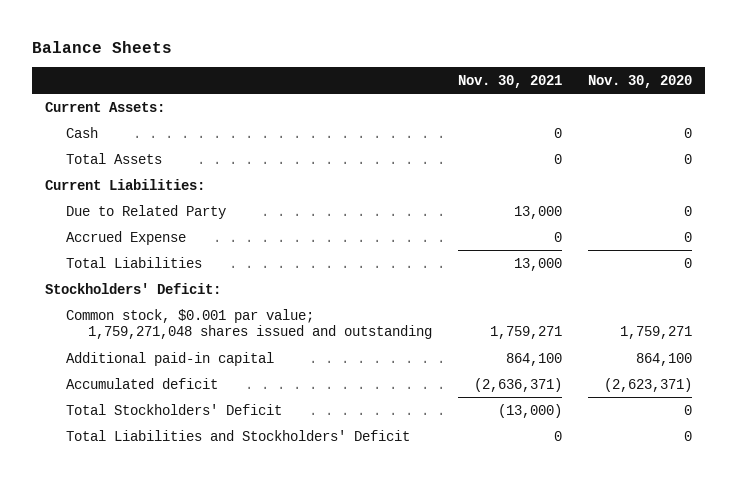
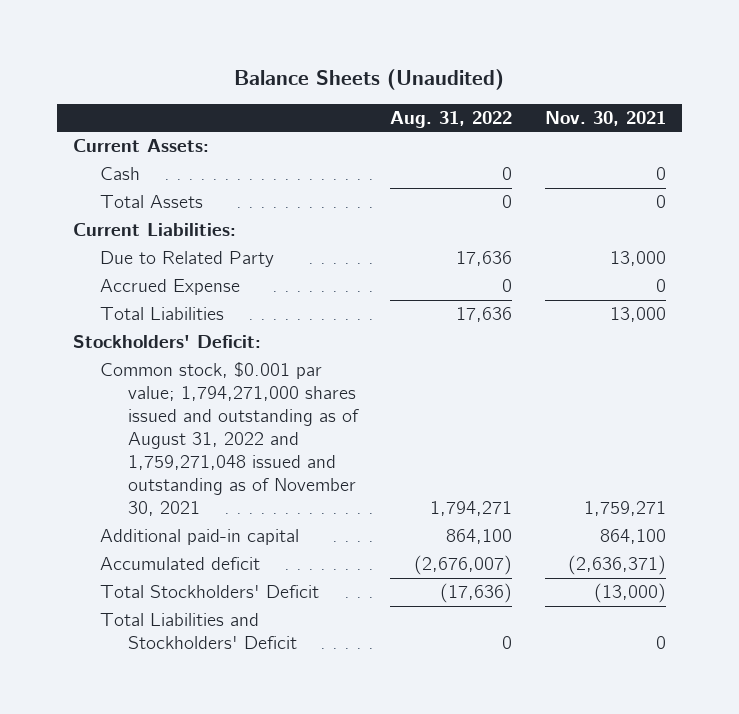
[31,41,172,54] Balance Sheets -> [234,69,505,91] Balance Sheets (Unaudited)
[588,74,693,88] Nov. 30, 2020 -> none
none -> [390,110,513,128] Aug. 31, 2022
[66,308,432,340] Common stock, $0.001 par value; 1,759,271,048 shares issued and outstanding -> [100,362,360,517] Common stock, $0.001 par value; 1,794,271,000 shares issued and outstanding as of August 31, 2022 and 1,759,271,048 issued and outstanding as of November 30, 2021

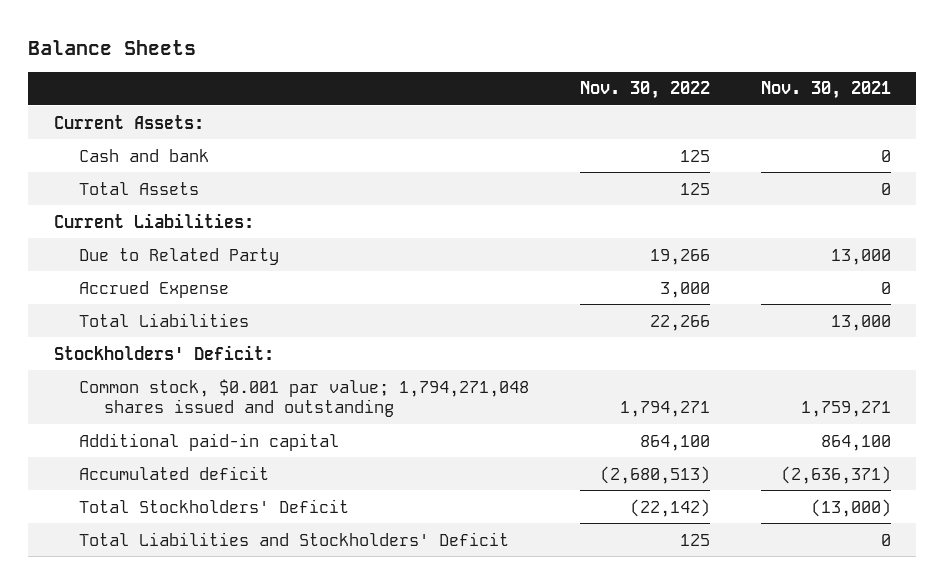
[234,69,505,91] Balance Sheets (Unaudited) -> [28,39,197,55] Balance Sheets
[390,110,513,128] Aug. 31, 2022 -> none
none -> [579,81,710,100] Nov. 30, 2022
[100,167,141,181] Cash -> [78,148,209,162] Cash and bank
[100,362,360,517] Common stock, $0.001 par value; 1,794,271,000 shares issued and outstanding as of August 31, 2022 and 1,759,271,048 issued and outstanding as of November 30, 2021 -> [78,378,529,418] Common stock, $0.001 par value; 1,794,271,048 shares issued and outstanding

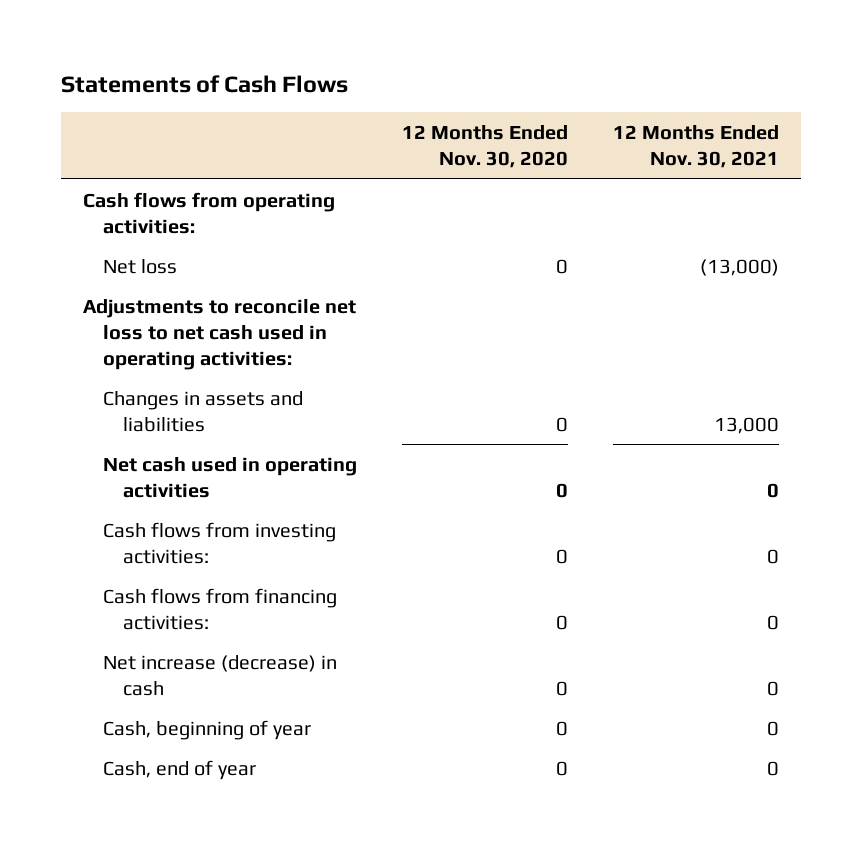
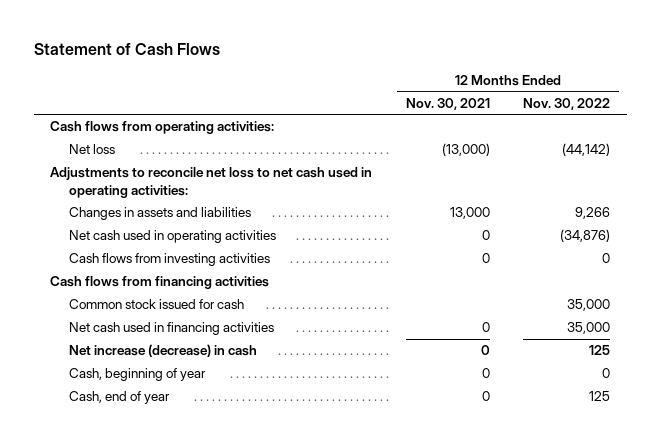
[60,75,348,94] Statements of Cash Flows -> [33,43,220,56] Statement of Cash Flows
[401,125,568,169] 12 Months Ended Nov. 30, 2020 -> none
none -> [523,98,611,111] Nov. 30, 2022
[102,521,336,564] Cash flows from investing activities: -> [68,253,270,267] Cash flows from investing activities
none -> [50,276,270,290] Cash flows from financing activities
none -> [68,299,244,310] Common stock issued for cash
[102,587,337,630] Cash flows from financing activities: -> [68,322,274,336] Net cash used in financing activities

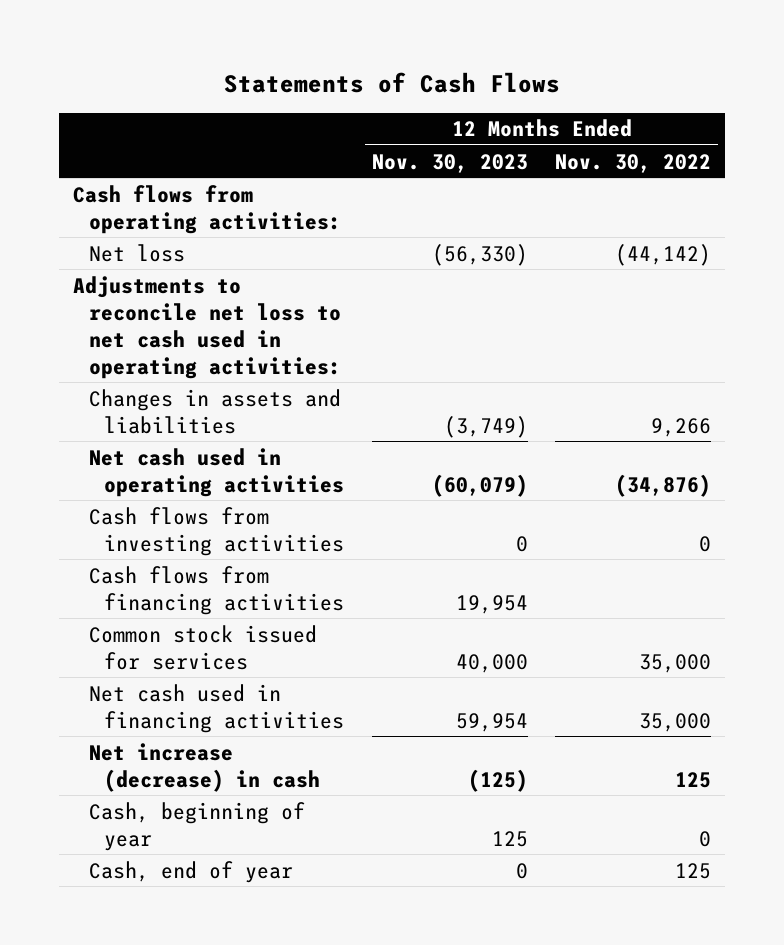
[33,43,220,56] Statement of Cash Flows -> [224,71,561,93] Statements of Cash Flows
[405,98,490,111] Nov. 30, 2021 -> none
none -> [371,153,528,173] Nov. 30, 2023
[68,299,244,310] Common stock issued for cash -> [88,624,317,670] Common stock issued for services

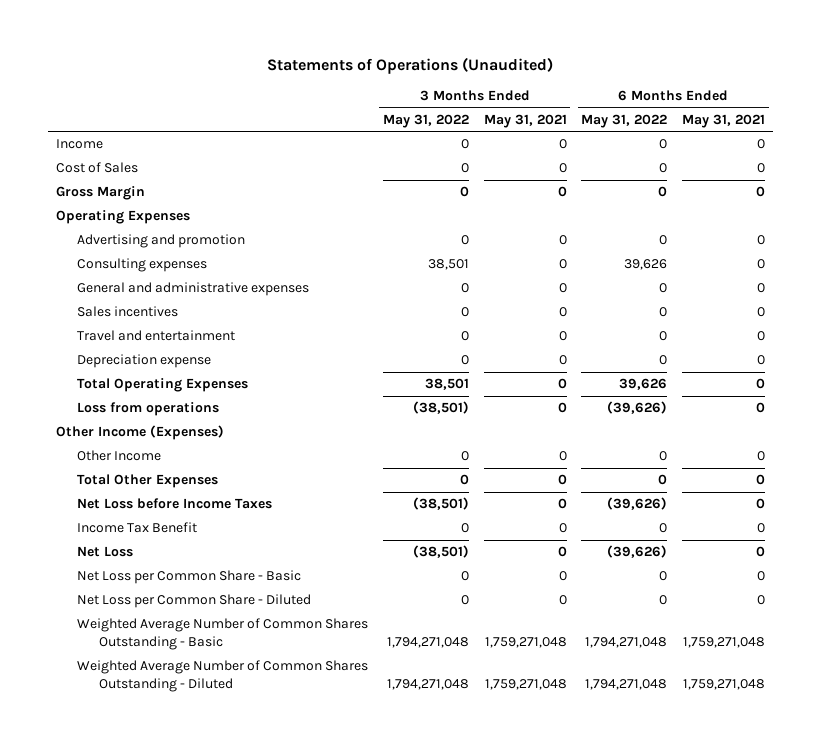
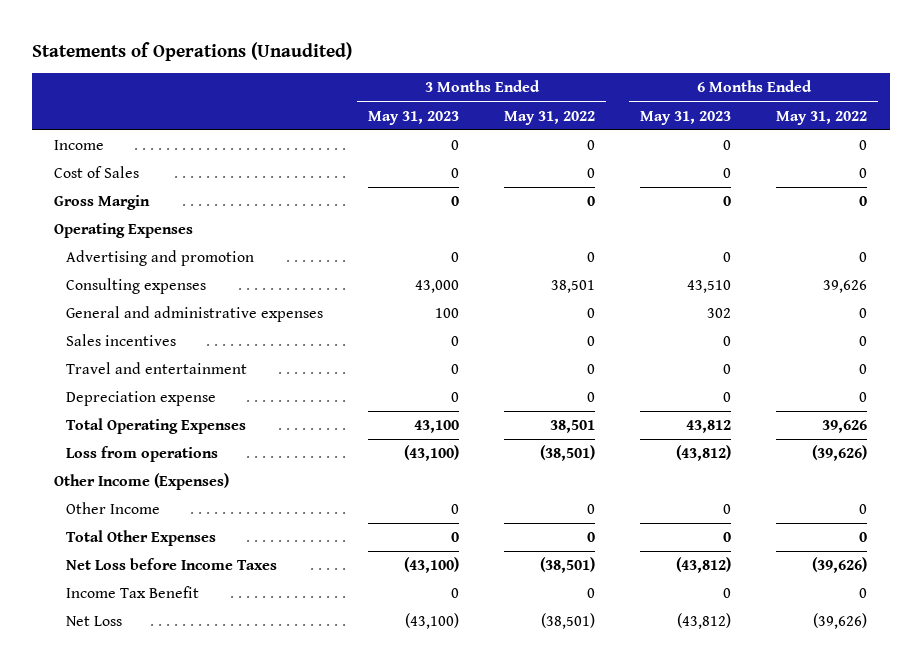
[483,113,567,128] May 31, 2021 -> none
[682,113,766,128] May 31, 2021 -> none
none -> [368,110,460,125] May 31, 2023
none -> [640,110,732,125] May 31, 2023
[77,570,302,585] Net Loss per Common Share - Basic -> none
[77,594,312,609] Net Loss per Common Share - Diluted -> none
[77,618,369,651] Weighted Average Number of Common Shares Outstanding - Basic -> none
[77,660,369,693] Weighted Average Number of Common Shares Outstanding - Diluted -> none

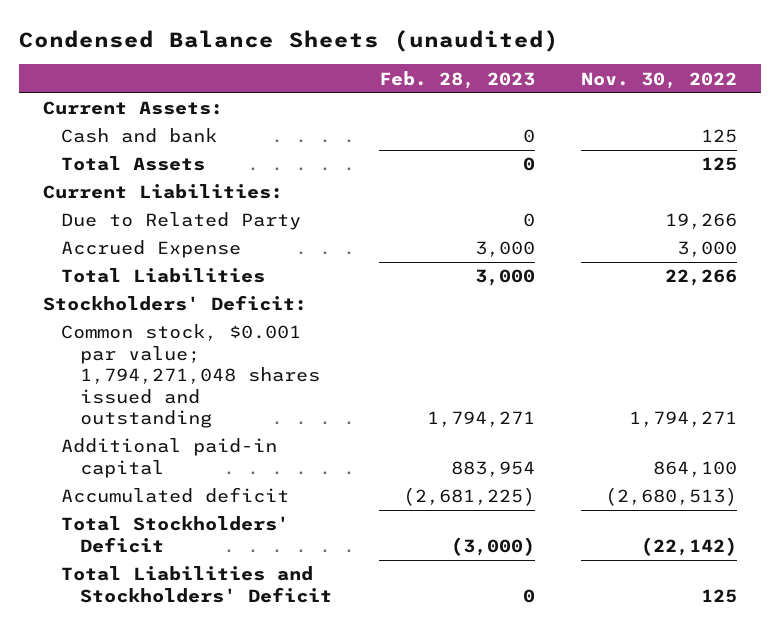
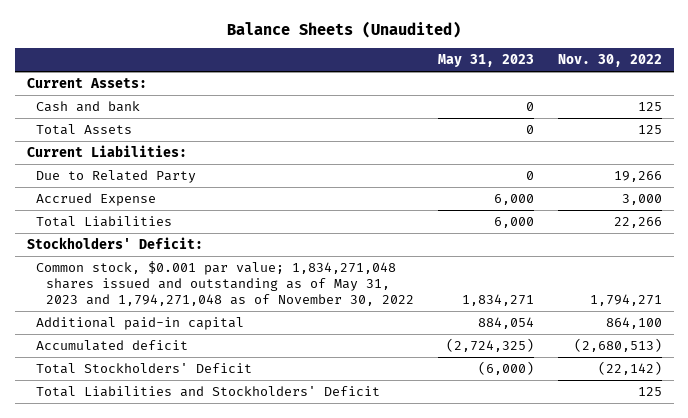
[19,29,560,52] Condensed Balance Sheets (unaudited) -> [227,21,462,39] Balance Sheets (Unaudited)
[378,70,535,89] Feb. 28, 2023 -> none
none -> [438,54,535,68] May 31, 2023
[61,324,320,429] Common stock, $0.001 par value; 1,794,271,048 shares issued and outstanding -> [36,261,415,306] Common stock, $0.001 par value; 1,834,271,048 shares issued and outstanding as of May 31, 2023 and 1,794,271,048 as of November 30, 2022

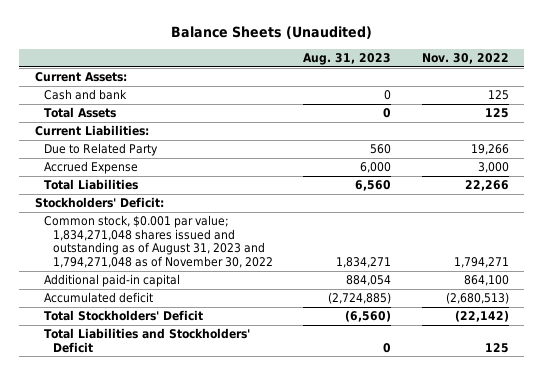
[438,54,535,68] May 31, 2023 -> none
none -> [303,52,392,65] Aug. 31, 2023
[36,261,415,306] Common stock, $0.001 par value; 1,834,271,048 shares issued and outstanding as of May 31, 2023 and 1,794,271,048 as of November 30, 2022 -> [43,215,273,268] Common stock, $0.001 par value; 1,834,271,048 shares issued and outstanding as of August 31, 2023 and 1,794,271,048 as of November 30, 2022

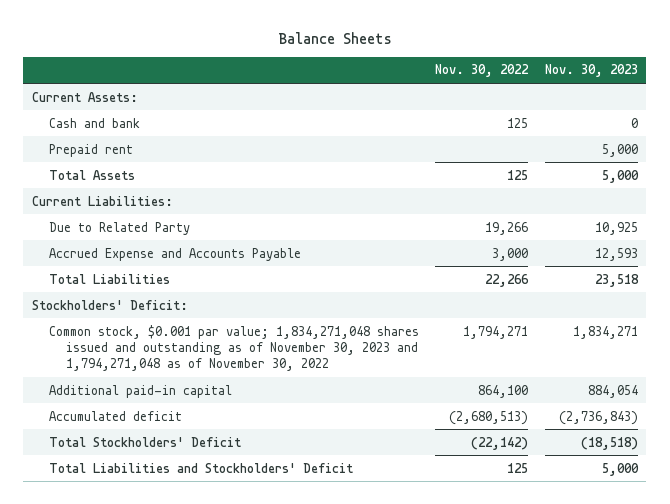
[170,26,372,40] Balance Sheets (Unaudited) -> [277,31,392,44] Balance Sheets
[303,52,392,65] Aug. 31, 2023 -> none
none -> [545,64,639,78] Nov. 30, 2023
none -> [48,143,133,157] Prepaid rent
[43,161,138,175] Accrued Expense -> [48,247,301,261] Accrued Expense and Accounts Payable
[43,215,273,268] Common stock, $0.001 par value; 1,834,271,048 shares issued and outstanding as of August 31, 2023 and 1,794,271,048 as of November 30, 2022 -> [48,324,419,372] Common stock, $0.001 par value; 1,834,271,048 shares issued and outstanding as of November 30, 2023 and 1,794,271,048 as of November 30, 2022

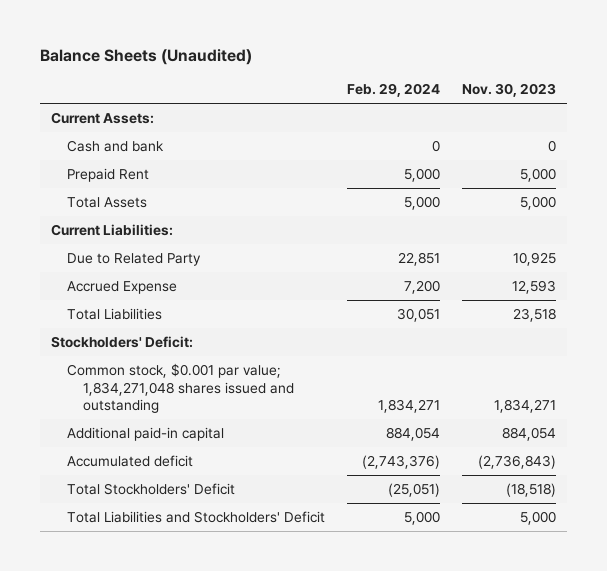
[277,31,392,44] Balance Sheets -> [39,49,252,66] Balance Sheets (Unaudited)
[435,64,530,78] Nov. 30, 2022 -> none
none -> [347,83,441,98] Feb. 29, 2024
[48,143,133,157] Prepaid rent -> [67,167,150,182] Prepaid Rent
[48,247,301,261] Accrued Expense and Accounts Payable -> [67,280,178,294] Accrued Expense
[48,324,419,372] Common stock, $0.001 par value; 1,834,271,048 shares issued and outstanding as of November 30, 2023 and 1,794,271,048 as of November 30, 2022 -> [67,362,295,414] Common stock, $0.001 par value; 1,834,271,048 shares issued and outstanding

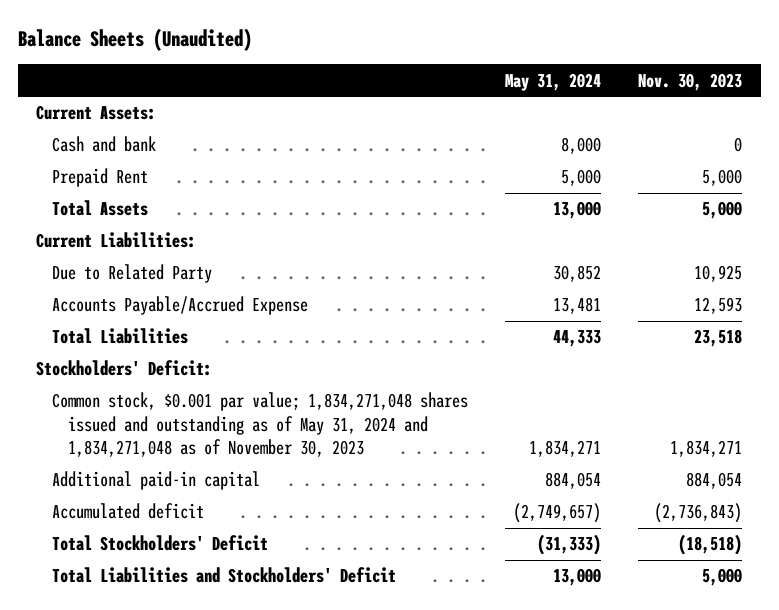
[347,83,441,98] Feb. 29, 2024 -> none
none -> [505,72,602,91] May 31, 2024
[67,280,178,294] Accrued Expense -> [52,296,309,316] Accounts Payable/Accrued Expense
[67,362,295,414] Common stock, $0.001 par value; 1,834,271,048 shares issued and outstanding -> [52,392,469,458] Common stock, $0.001 par value; 1,834,271,048 shares issued and outstanding as of May 31, 2024 and 1,834,271,048 as of November 30, 2023

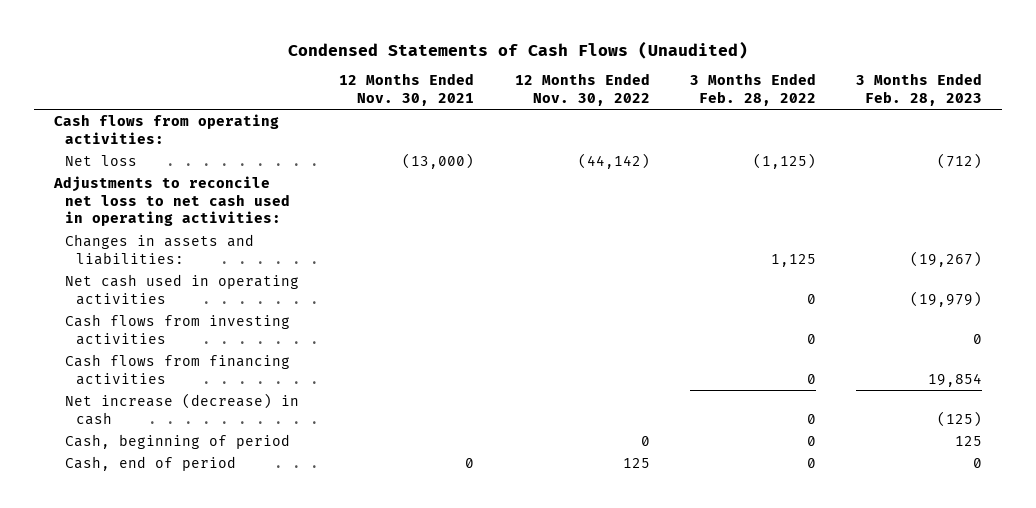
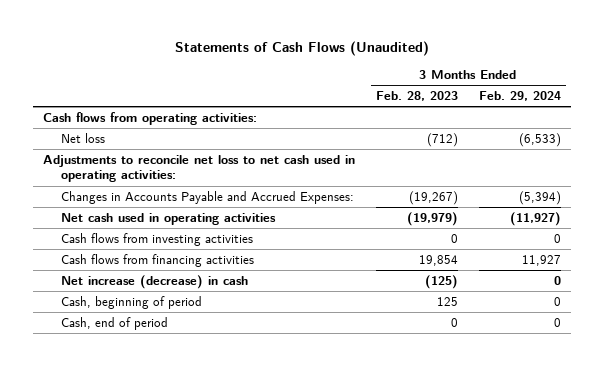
[288,40,749,59] Condensed Statements of Cash Flows (Unaudited) -> [174,40,429,56] Statements of Cash Flows (Unaudited)
[339,73,475,107] 12 Months Ended Nov. 30, 2021 -> none
[514,73,650,107] 12 Months Ended Nov. 30, 2022 -> none
[689,73,816,107] 3 Months Ended Feb. 28, 2022 -> none
none -> [478,91,561,102] Feb. 29, 2024
[65,233,255,265] Changes in assets and liabilities: -> [61,190,355,204] Changes in Accounts Payable and Accrued Expenses:

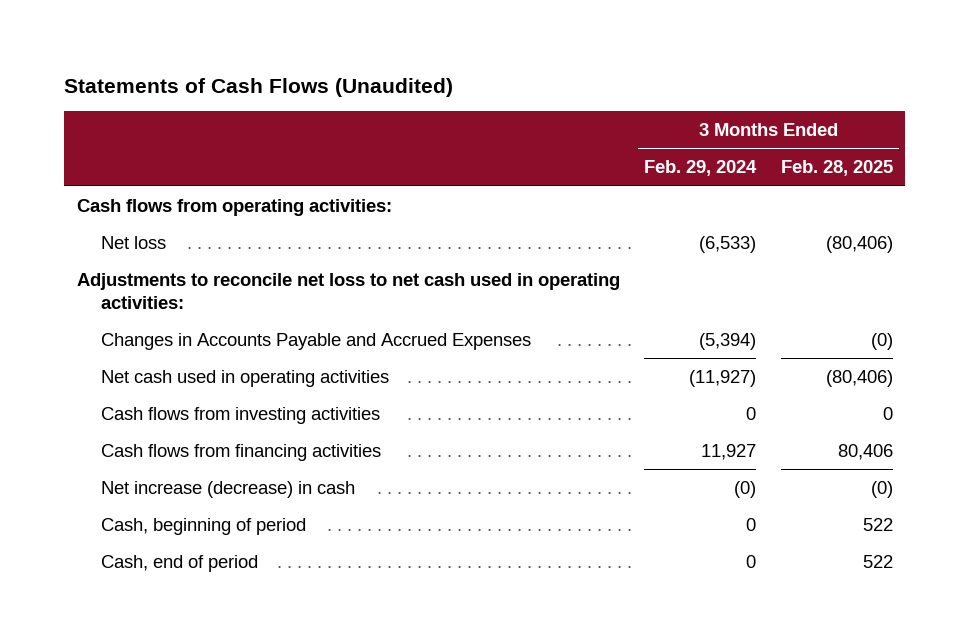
[375,91,458,102] Feb. 28, 2023 -> none
none -> [781,160,894,177] Feb. 28, 2025
[61,190,355,204] Changes in Accounts Payable and Accrued Expenses: -> [101,332,532,350] Changes in Accounts Payable and Accrued Expenses
[553,275,561,285] 0 -> [734,480,757,498] (0)

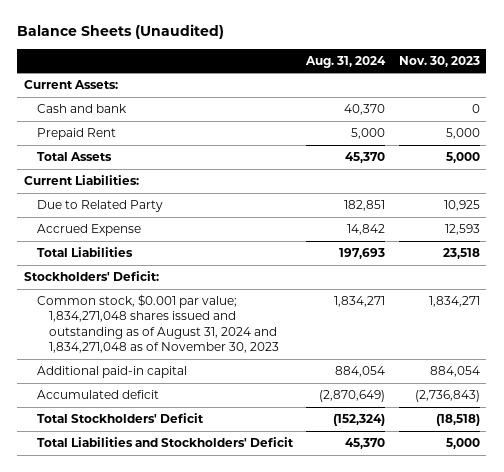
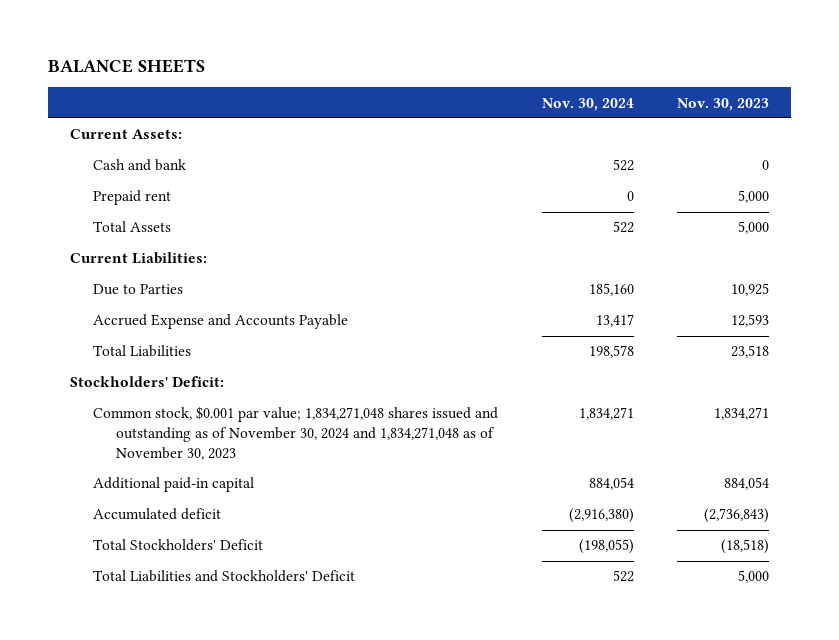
[17,24,225,40] Balance Sheets (Unaudited) -> [47,58,205,73] BALANCE SHEETS
[305,55,387,68] Aug. 31, 2024 -> none
none -> [541,97,634,111] Nov. 30, 2024
[36,128,116,141] Prepaid Rent -> [92,190,171,206] Prepaid rent
[36,200,163,213] Due to Related Party -> [92,284,183,296] Due to Parties
[36,224,141,237] Accrued Expense -> [92,314,348,330] Accrued Expense and Accounts Payable
[36,294,280,354] Common stock, $0.001 par value; 1,834,271,048 shares issued and outstanding as of August 31, 2024 and 1,834,271,048 as of November 30, 2023 -> [92,406,498,461] Common stock, $0.001 par value; 1,834,271,048 shares issued and outstanding as of November 30, 2024 and 1,834,271,048 as of November 30, 2023

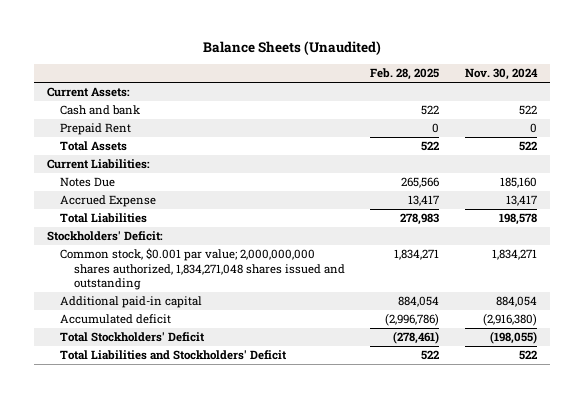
[47,58,205,73] BALANCE SHEETS -> [202,40,381,55] Balance Sheets (Unaudited)
[677,97,770,111] Nov. 30, 2023 -> none
none -> [370,67,440,80] Feb. 28, 2025
[92,190,171,206] Prepaid rent -> [60,123,132,136] Prepaid Rent
[92,284,183,296] Due to Parties -> [60,177,116,188] Notes Due
[92,314,348,330] Accrued Expense and Accounts Payable -> [60,195,157,208] Accrued Expense
[92,406,498,461] Common stock, $0.001 par value; 1,834,271,048 shares issued and outstanding as of November 30, 2024 and 1,834,271,048 as of November 30, 2023 -> [60,248,345,290] Common stock, $0.001 par value; 2,000,000,000 shares authorized, 1,834,271,048 shares issued and outstanding

